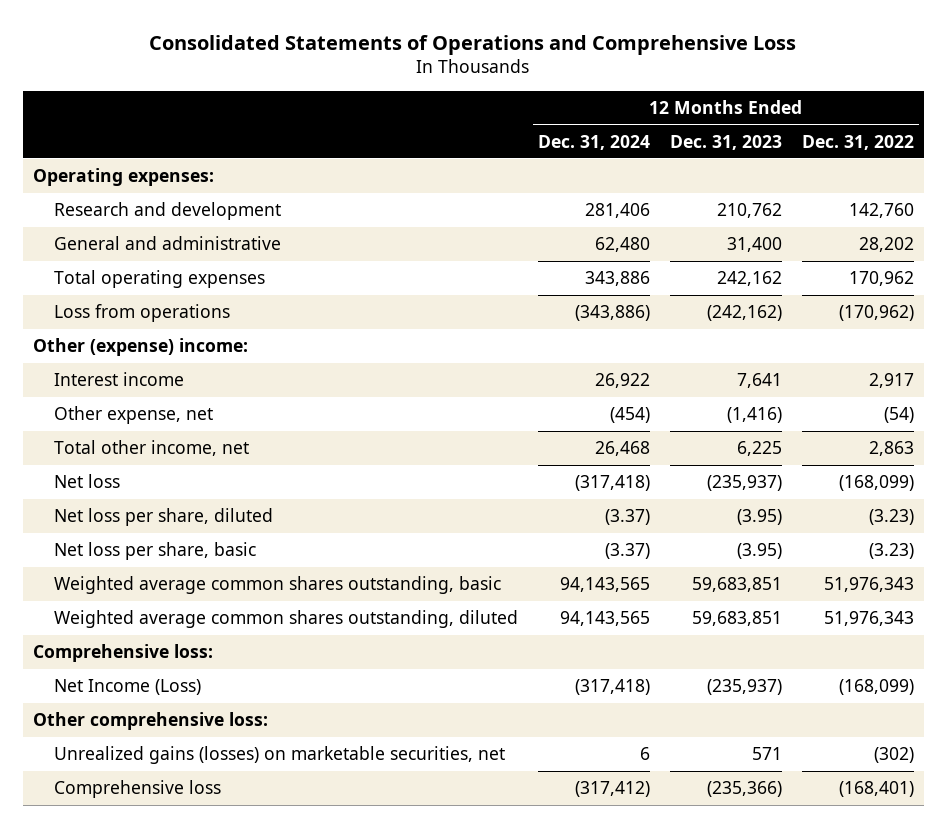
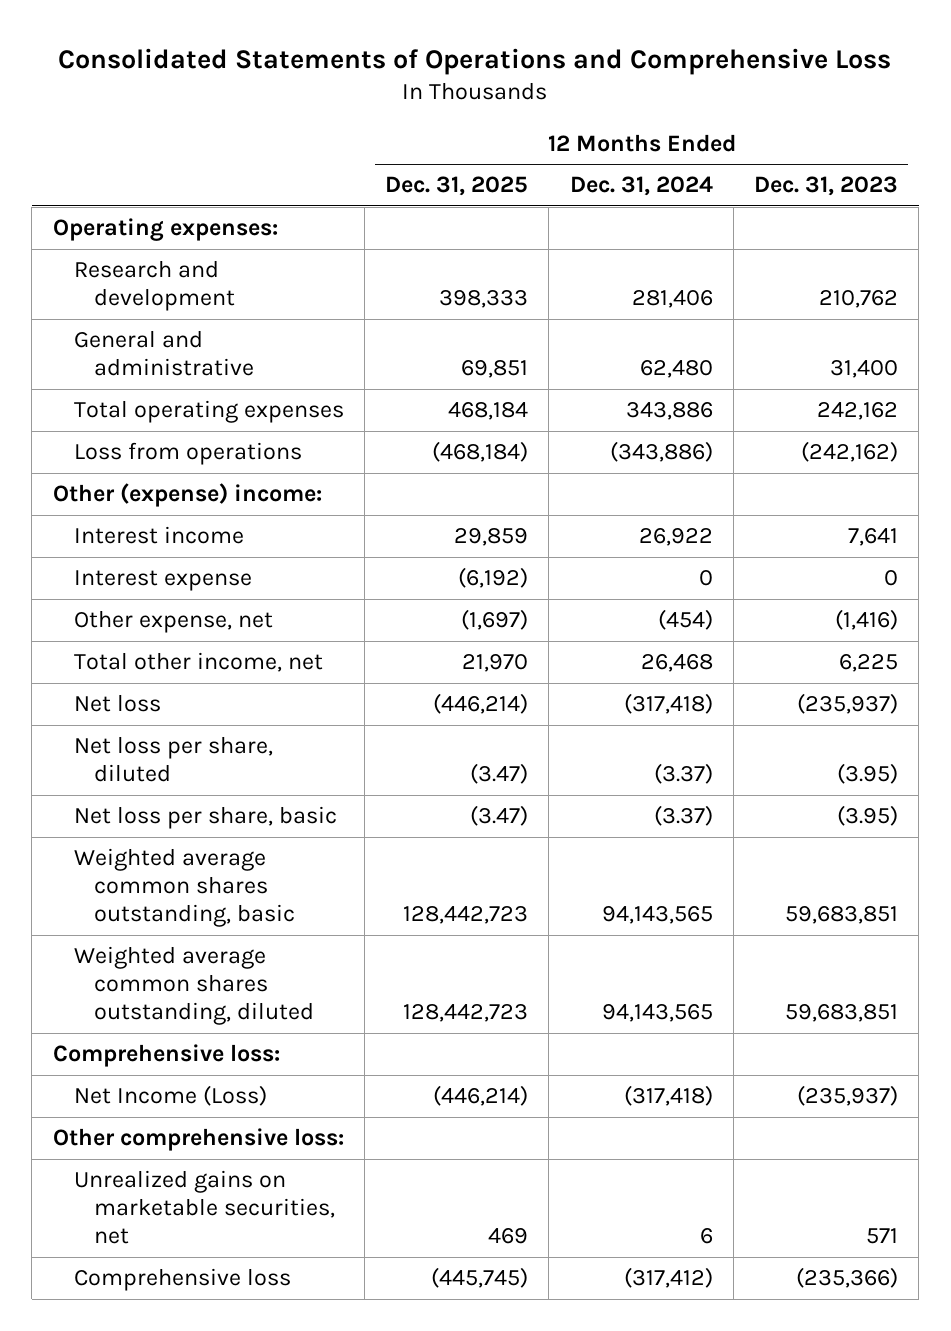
[802,134,915,150] Dec. 31, 2022 -> none
none -> [385,176,529,197] Dec. 31, 2025
none -> [73,570,252,592] Interest expense
[53,746,505,765] Unrealized gains (losses) on marketable securities, net -> [73,1170,336,1245] Unrealized gains on marketable securities, net

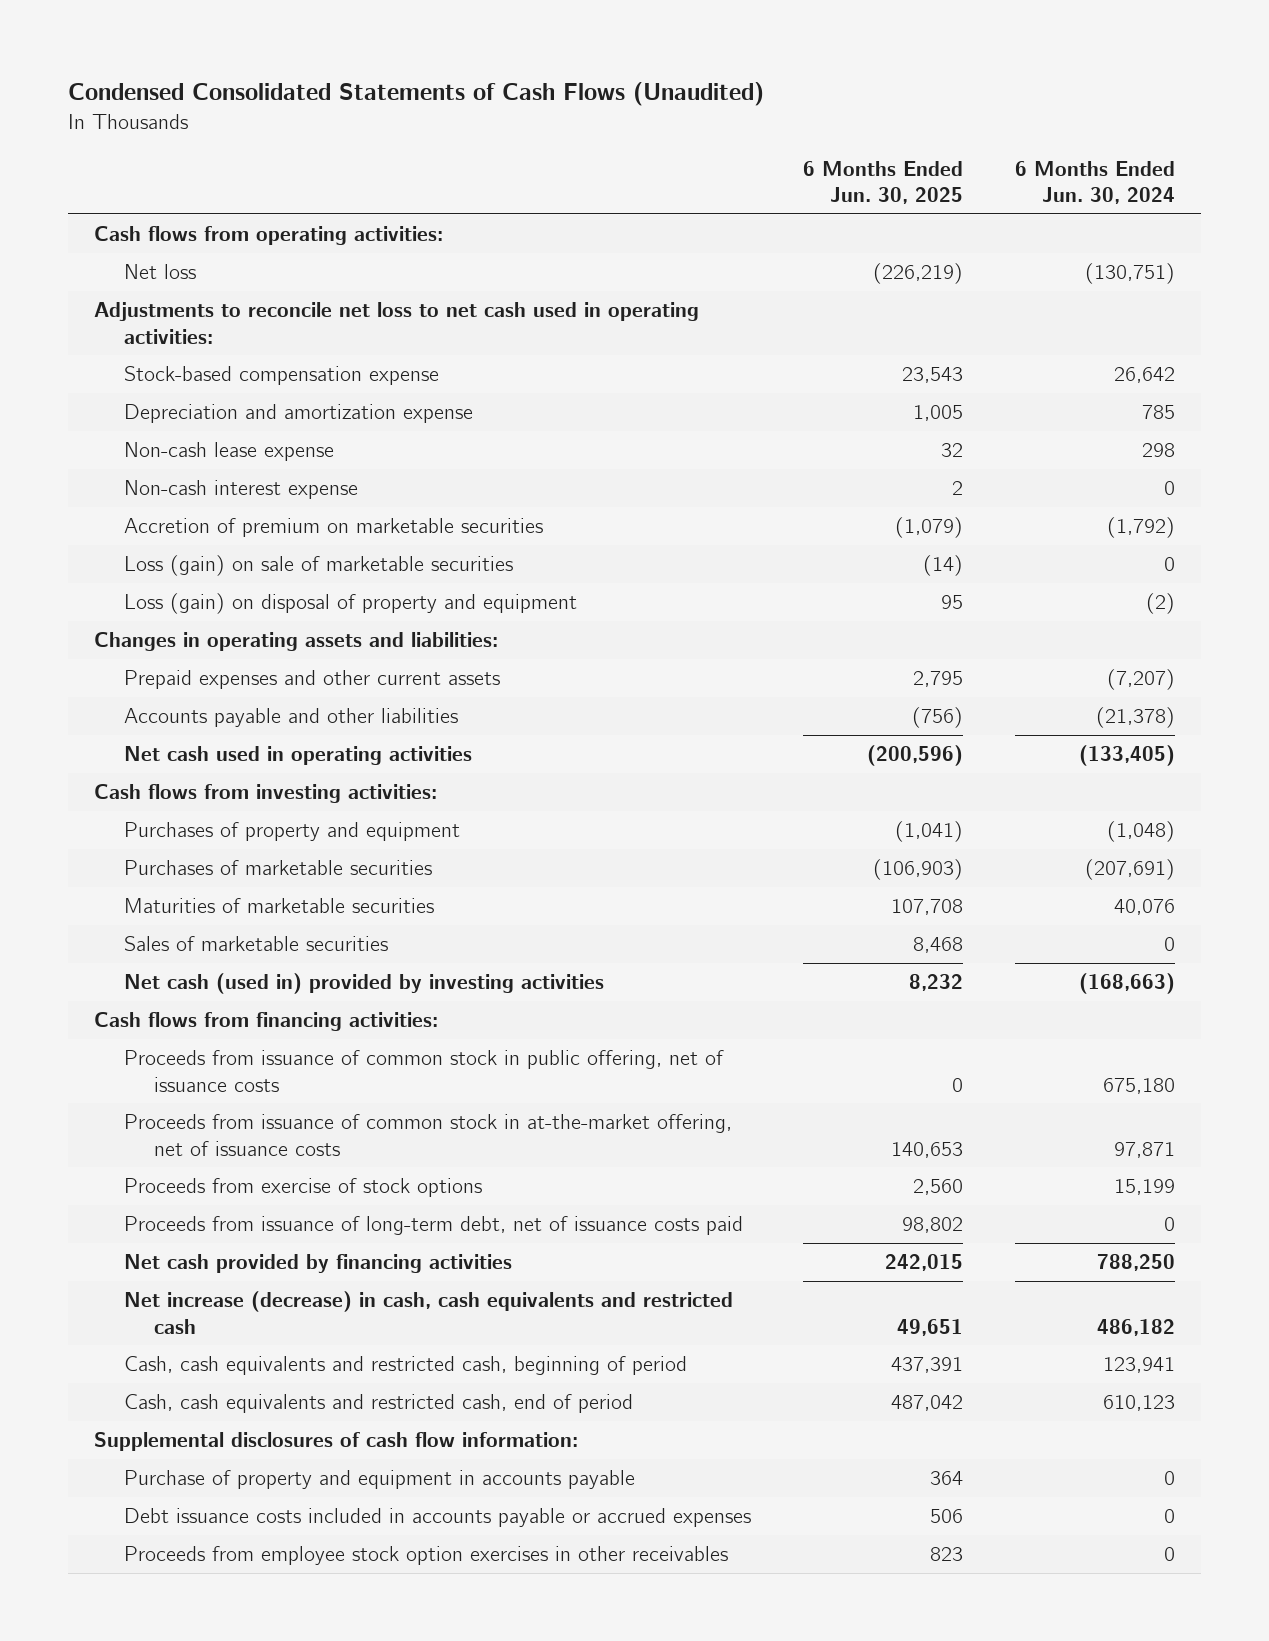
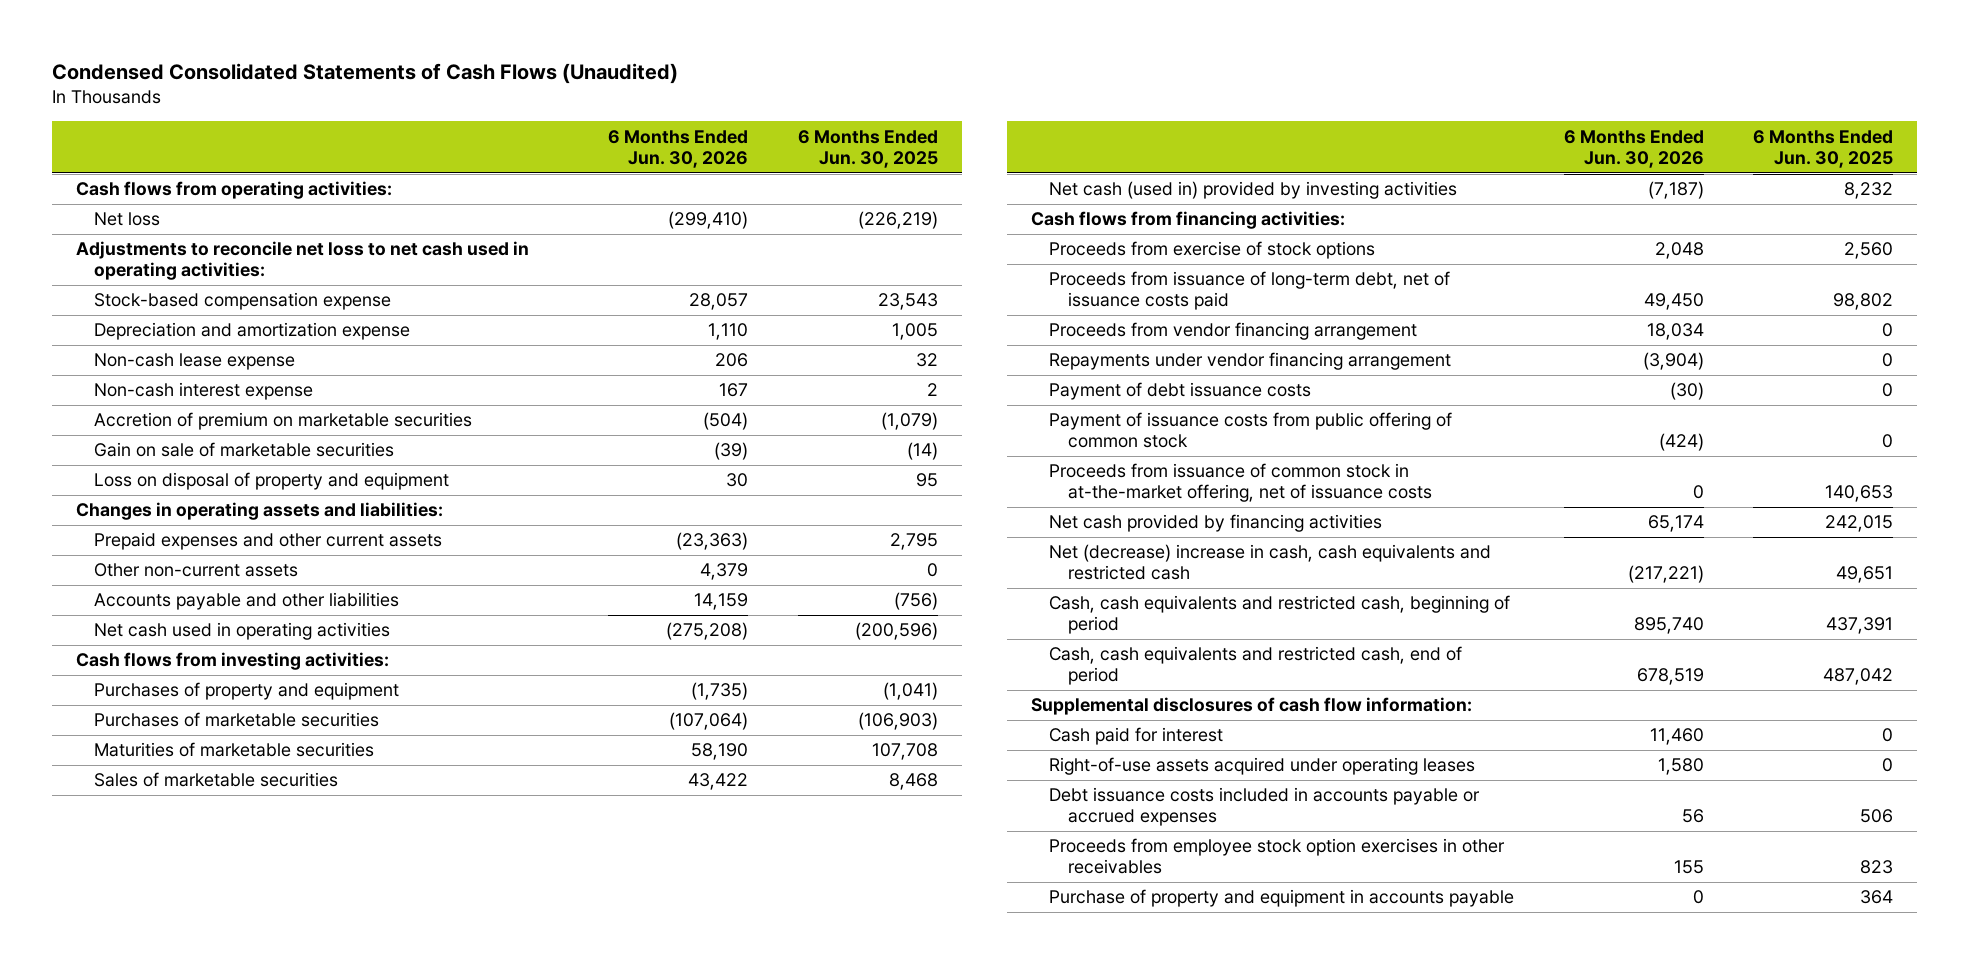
[1014,160,1175,205] 6 Months Ended Jun. 30, 2024 -> none
none -> [608,129,749,168] 6 Months Ended Jun. 30, 2026
[124,555,514,577] Loss (gain) on sale of marketable securities -> [94,442,395,458] Gain on sale of marketable securities
[124,593,578,615] Loss (gain) on disposal of property and equipment -> [94,472,450,491] Loss on disposal of property and equipment
none -> [94,563,299,578] Other non-current assets
[124,1050,725,1092] Proceeds from issuance of common stock in public offering, net of issuance costs -> none
none -> [1049,322,1418,341] Proceeds from vendor financing arrangement
none -> [1049,352,1452,371] Repayments under vendor financing arrangement
none -> [1049,382,1312,401] Payment of debt issuance costs
none -> [1049,412,1453,449] Payment of issuance costs from public offering of common stock
[124,1114,733,1156] Proceeds from issuance of common stock in at-the-market offering, net of issuance costs -> [1049,463,1432,503] Proceeds from issuance of common stock in at-the-market offering, net of issuance costs
[124,1291,734,1334] Net increase (decrease) in cash, cash equivalents and restricted cash -> [1049,544,1492,581] Net (decrease) increase in cash, cash equivalents and restricted cash
none -> [1049,727,1224,746] Cash paid for interest
none -> [1049,757,1476,776] Right-of-use assets acquired under operating leases
[124,1470,636,1490] Purchase of property and equipment in accounts payable -> [1049,889,1515,908] Purchase of property and equipment in accounts payable

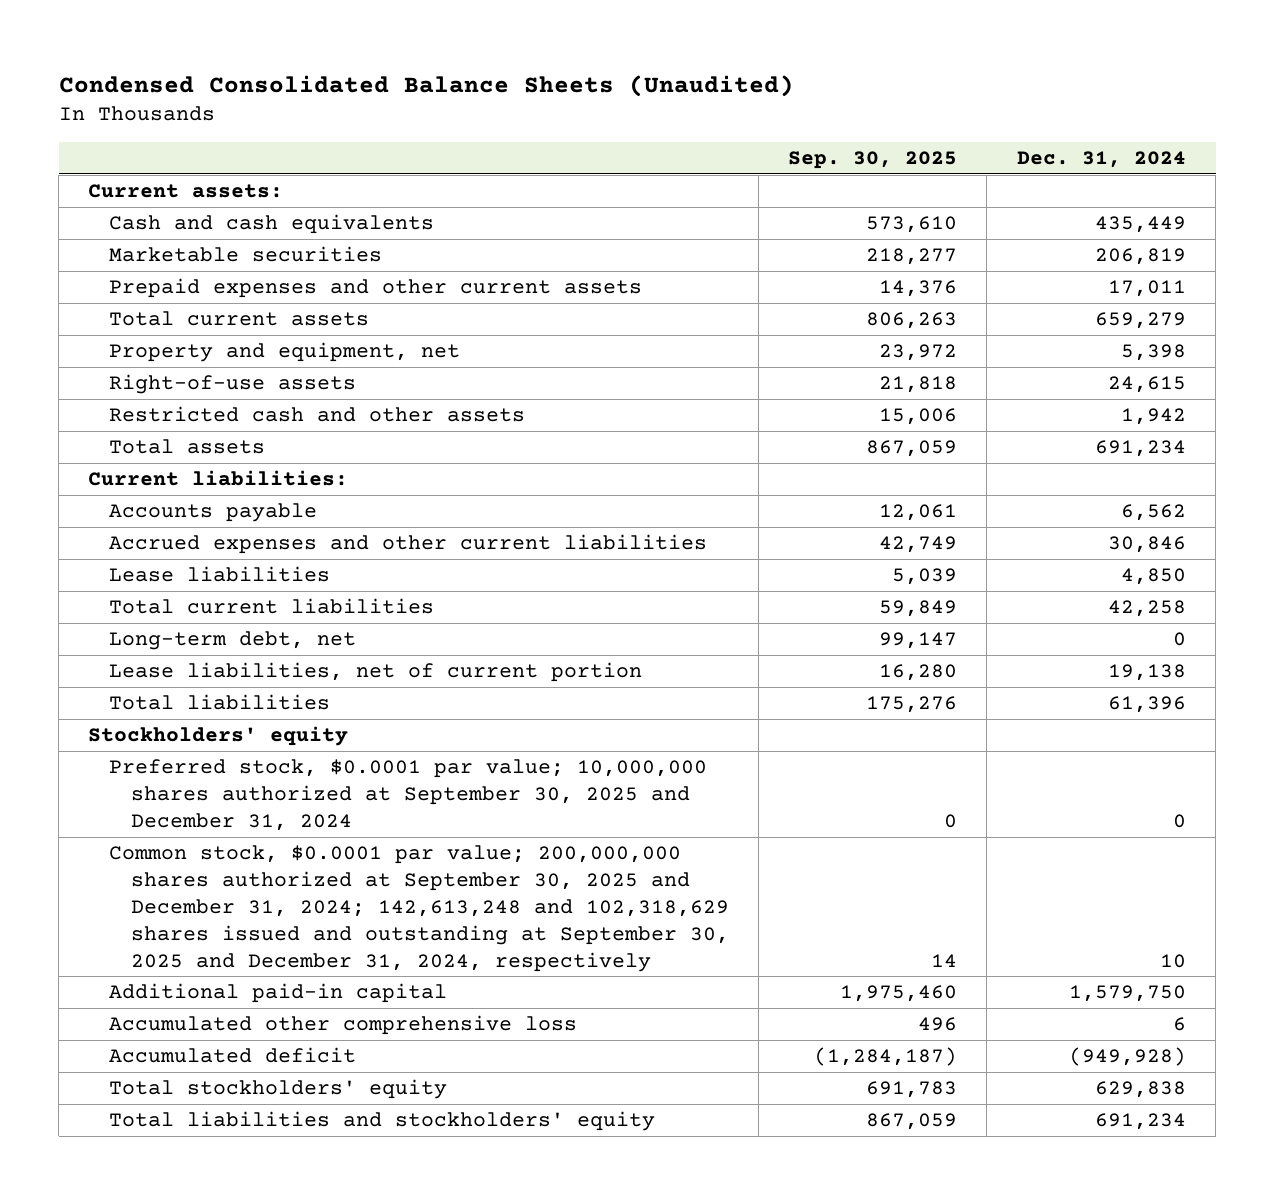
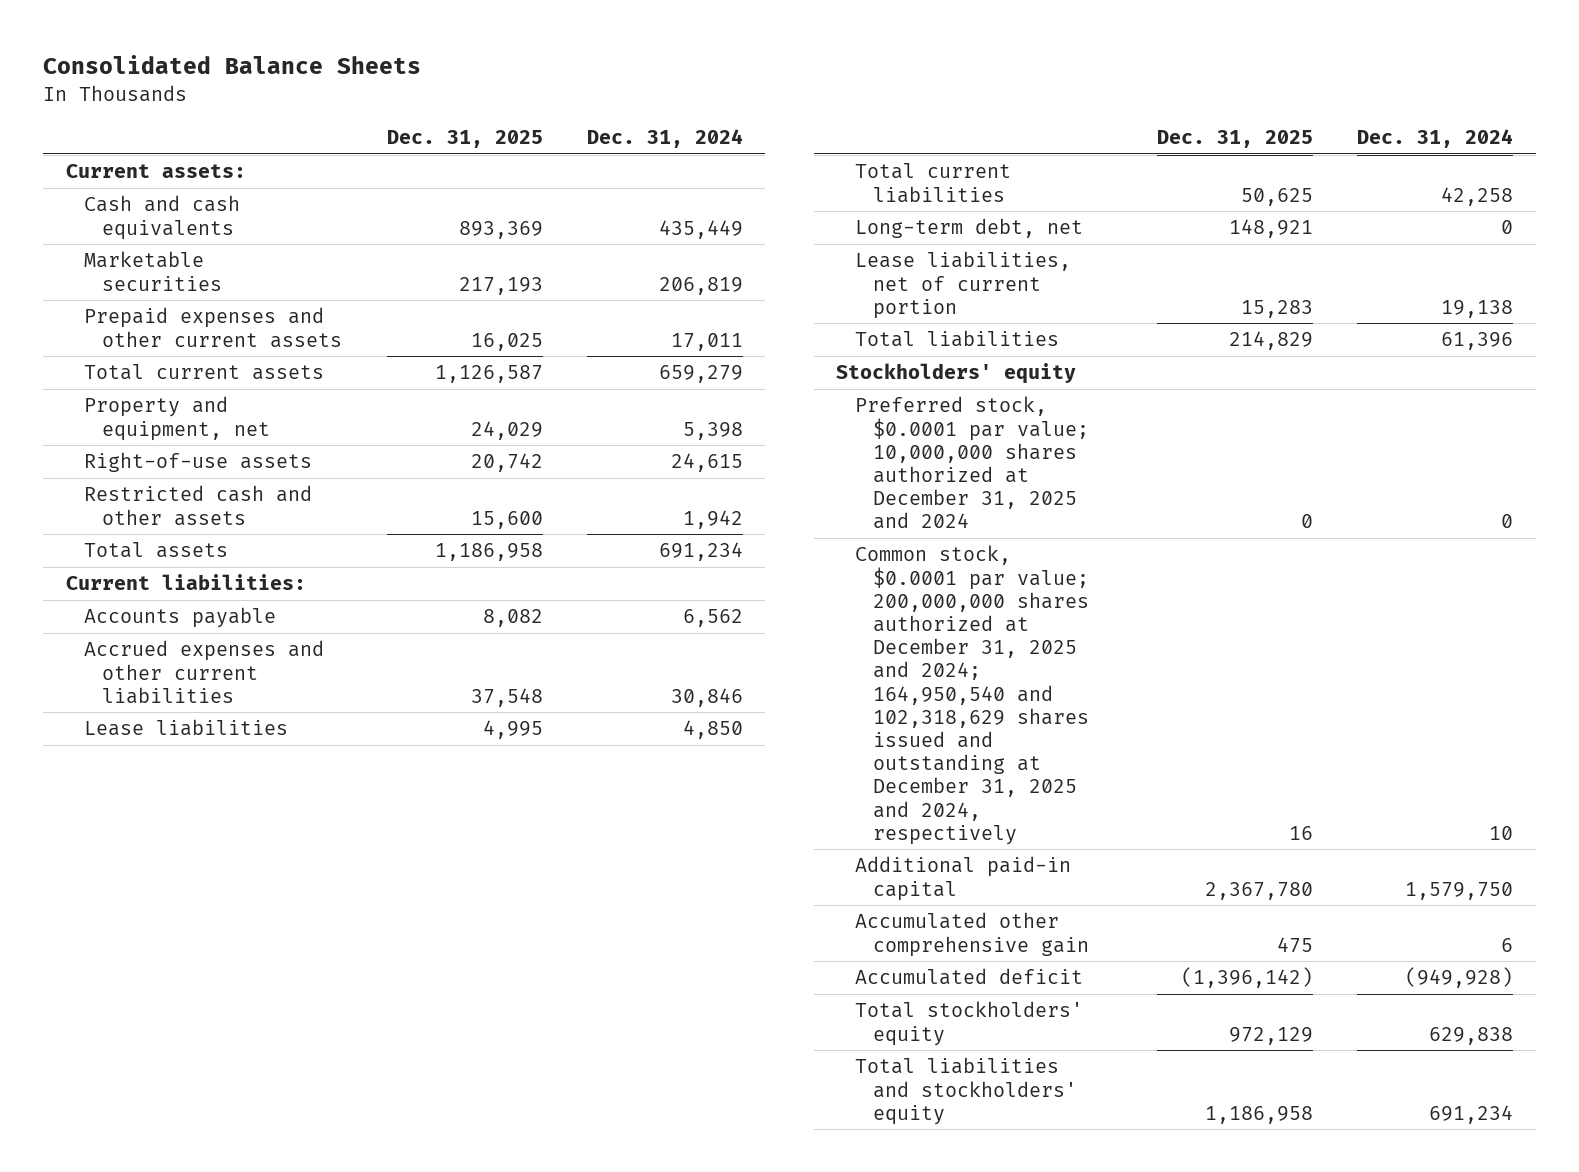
[58,74,794,97] Condensed Consolidated Balance Sheets (Unaudited) -> [43,55,422,75] Consolidated Balance Sheets
[788,151,958,170] Sep. 30, 2025 -> none
none -> [386,129,543,148] Dec. 31, 2025
[109,759,708,831] Preferred stock, $0.0001 par value; 10,000,000 shares authorized at September 30, 2025 and December 31, 2024 -> [854,396,1090,530] Preferred stock, $0.0001 par value; 10,000,000 shares authorized at December 31, 2025 and 2024
[109,845,729,972] Common stock, $0.0001 par value; 200,000,000 shares authorized at September 30, 2025 and December 31, 2024; 142,613,248 and 102,318,629 shares issued and outstanding at September 30, 2025 and December 31, 2024, respectively -> [854,545,1090,845] Common stock, $0.0001 par value; 200,000,000 shares authorized at December 31, 2025 and 2024; 164,950,540 and 102,318,629 shares issued and outstanding at December 31, 2025 and 2024, respectively
[109,1015,578,1036] Accumulated other comprehensive loss -> [854,912,1090,957] Accumulated other comprehensive gain

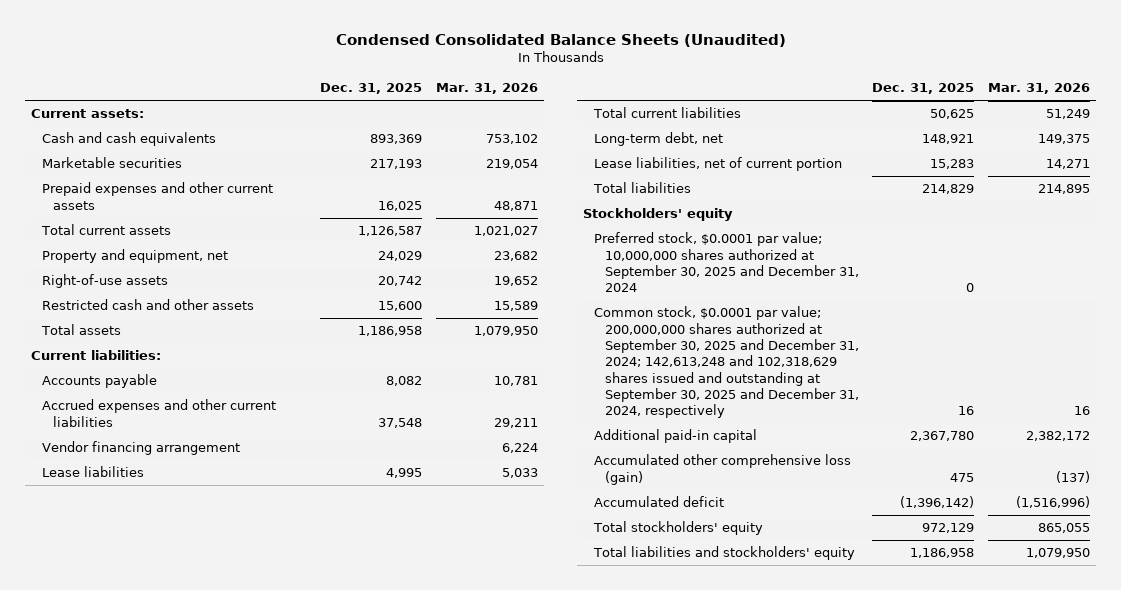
[43,55,422,75] Consolidated Balance Sheets -> [335,33,786,47] Condensed Consolidated Balance Sheets (Unaudited)
[586,128,743,148] Dec. 31, 2024 -> none
none -> [435,83,538,95] Mar. 31, 2026
none -> [42,441,241,456] Vendor financing arrangement
[854,396,1090,530] Preferred stock, $0.0001 par value; 10,000,000 shares authorized at December 31, 2025 and 2024 -> [594,232,859,293] Preferred stock, $0.0001 par value; 10,000,000 shares authorized at September 30, 2025 and December 31, 2024
[854,545,1090,845] Common stock, $0.0001 par value; 200,000,000 shares authorized at December 31, 2025 and 2024; 164,950,540 and 102,318,629 shares issued and outstanding at December 31, 2025 and 2024, respectively -> [594,306,859,419] Common stock, $0.0001 par value; 200,000,000 shares authorized at September 30, 2025 and December 31, 2024; 142,613,248 and 102,318,629 shares issued and outstanding at September 30, 2025 and December 31, 2024, respectively
[854,912,1090,957] Accumulated other comprehensive gain -> [594,454,852,485] Accumulated other comprehensive loss (gain)

